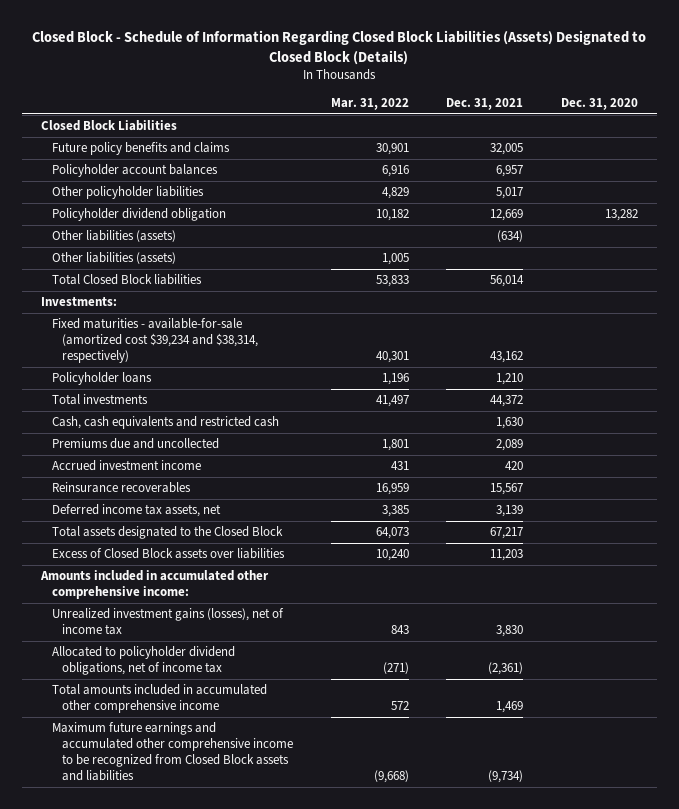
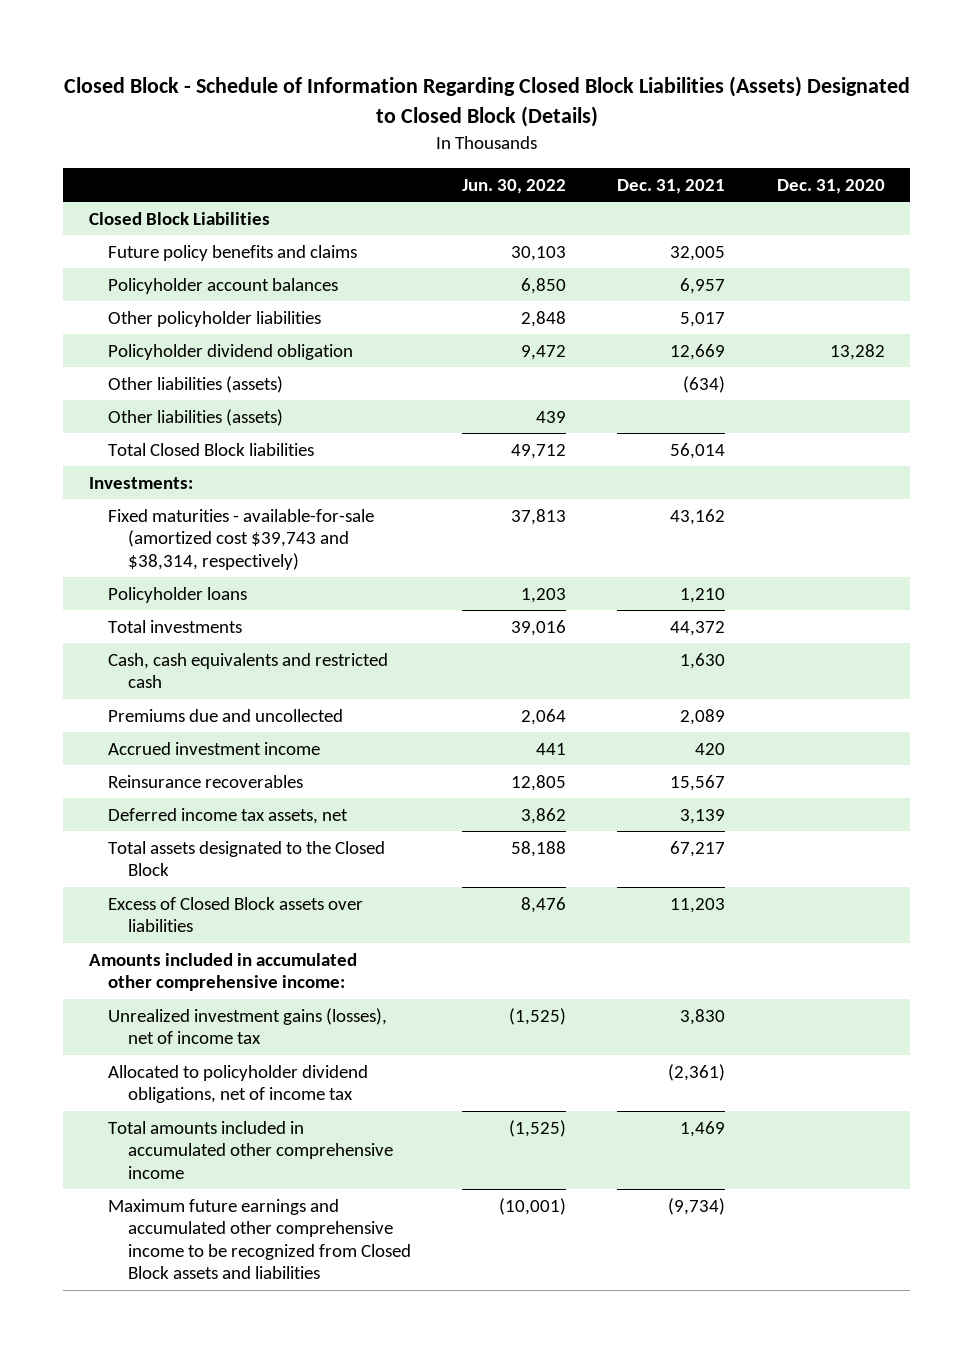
[330,98,409,111] Mar. 31, 2022 -> none
none -> [461,178,566,194] Jun. 30, 2022
[51,318,259,364] Fixed maturities - available-for-sale (amortized cost $39,234 and $38,314, respectively) -> [108,508,375,570] Fixed maturities - available-for-sale (amortized cost $39,743 and $38,314, respectively)

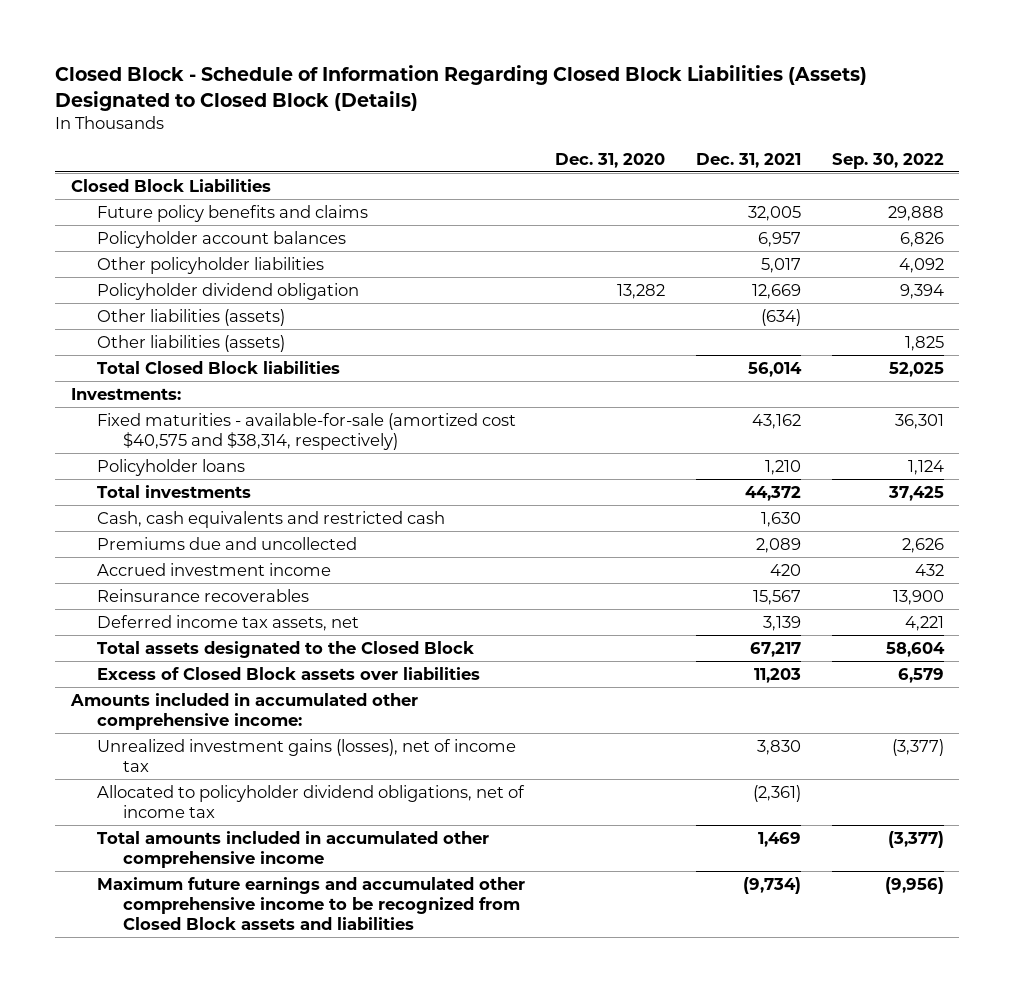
[461,178,566,194] Jun. 30, 2022 -> none
none -> [831,152,944,169] Sep. 30, 2022
[108,508,375,570] Fixed maturities - available-for-sale (amortized cost $39,743 and $38,314, respectively) -> [96,412,516,450] Fixed maturities - available-for-sale (amortized cost $40,575 and $38,314, respectively)

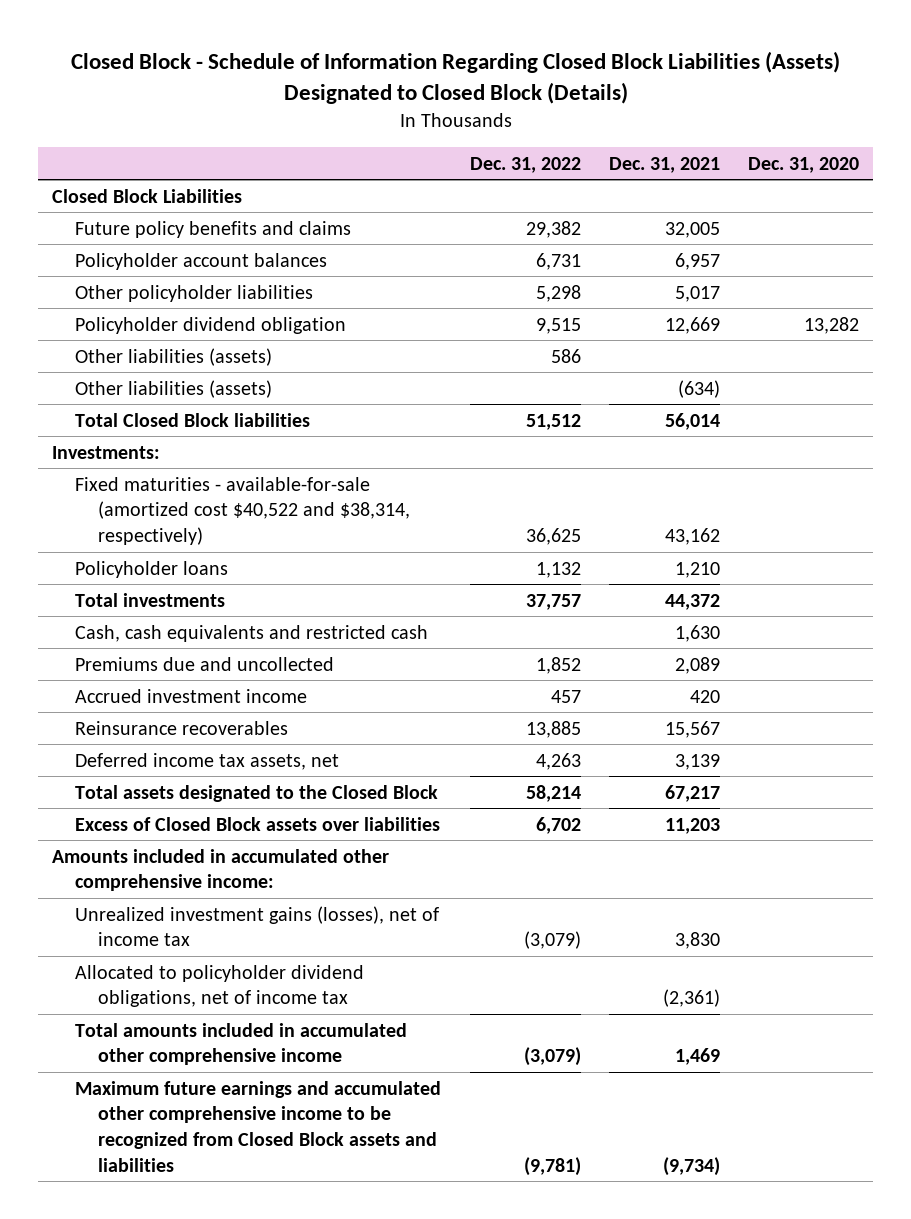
[831,152,944,169] Sep. 30, 2022 -> none
none -> [469,156,581,173] Dec. 31, 2022
[96,308,285,326] Other liabilities (assets) -> [75,379,273,398] Other liabilities (assets)
[96,412,516,450] Fixed maturities - available-for-sale (amortized cost $40,575 and $38,314, respectively) -> [75,476,411,546] Fixed maturities - available-for-sale (amortized cost $40,522 and $38,314, respectively)

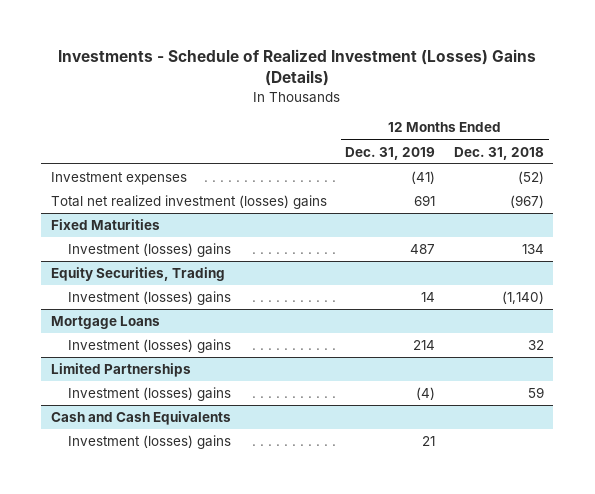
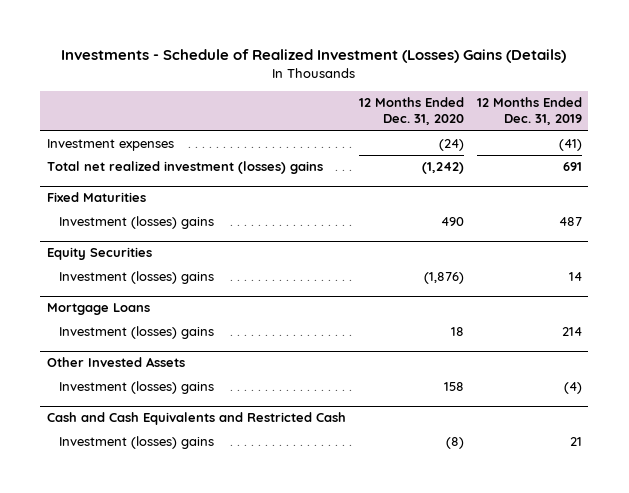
[454,146,545,160] Dec. 31, 2018 -> none
none -> [358,97,464,126] 12 Months Ended Dec. 31, 2020
[50,267,225,282] Equity Securities, Trading -> [46,247,152,261] Equity Securities
[50,363,191,378] Limited Partnerships -> none
none -> [46,357,185,368] Other Invested Assets
[50,411,231,426] Cash and Cash Equivalents -> [46,412,346,426] Cash and Cash Equivalents and Restricted Cash

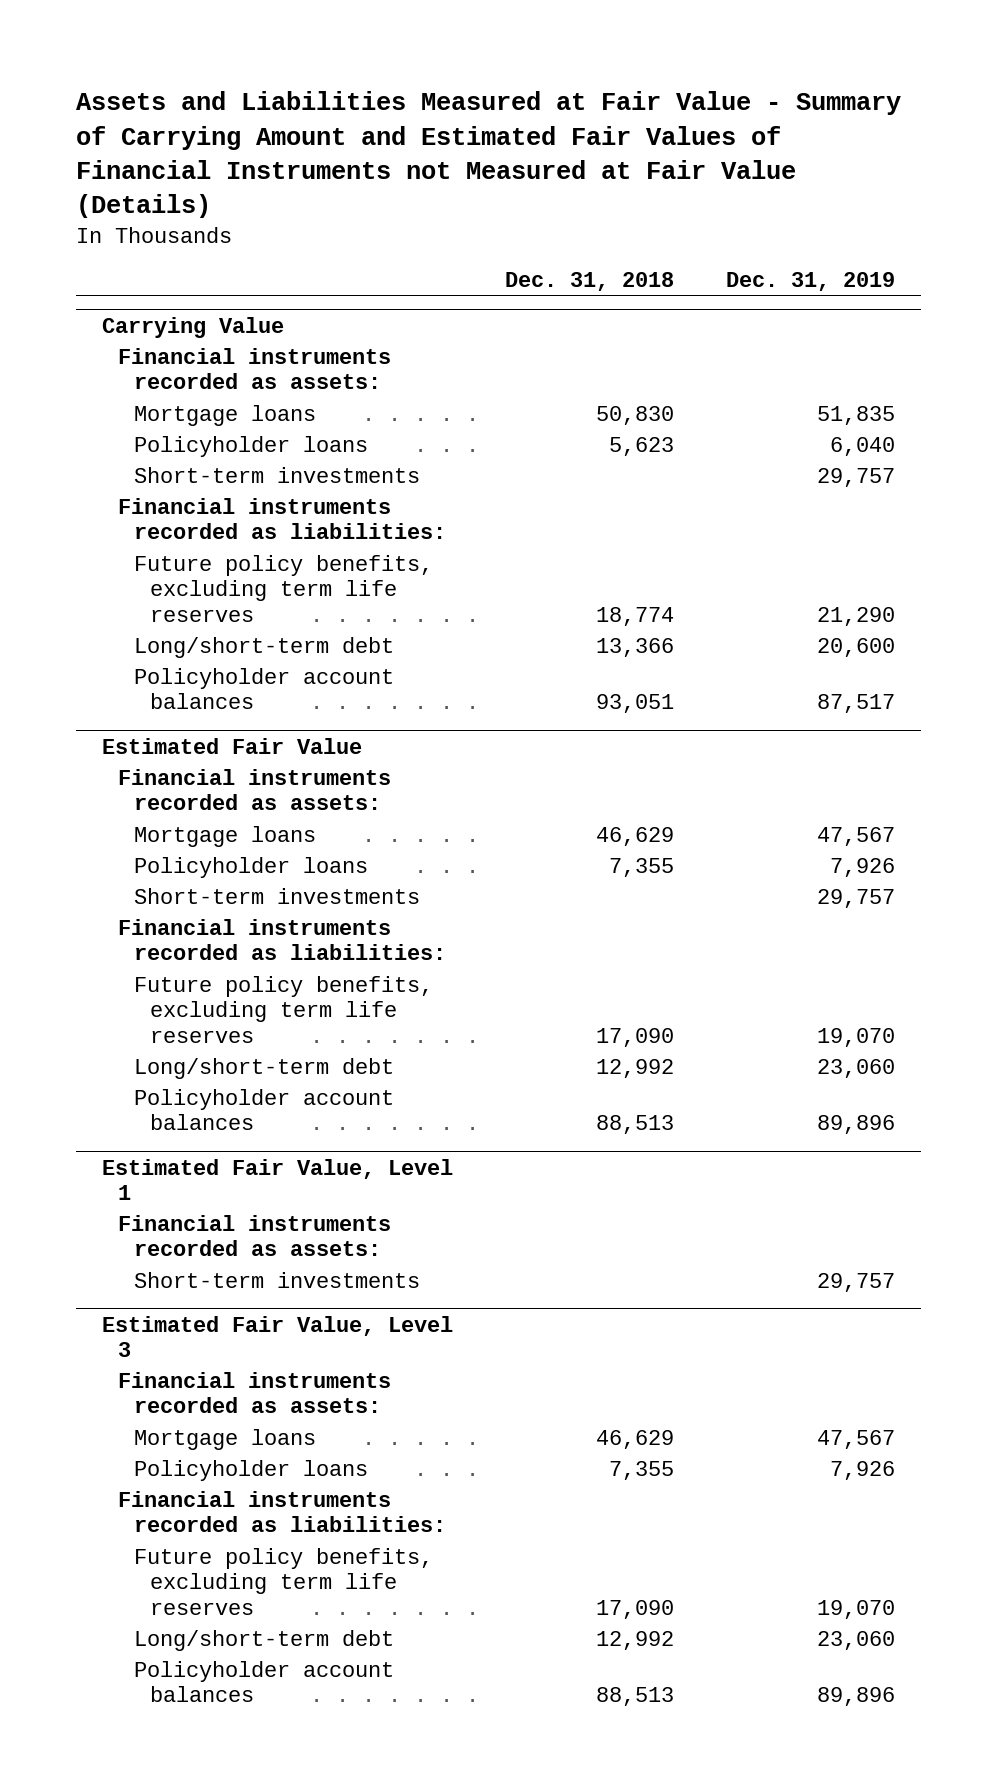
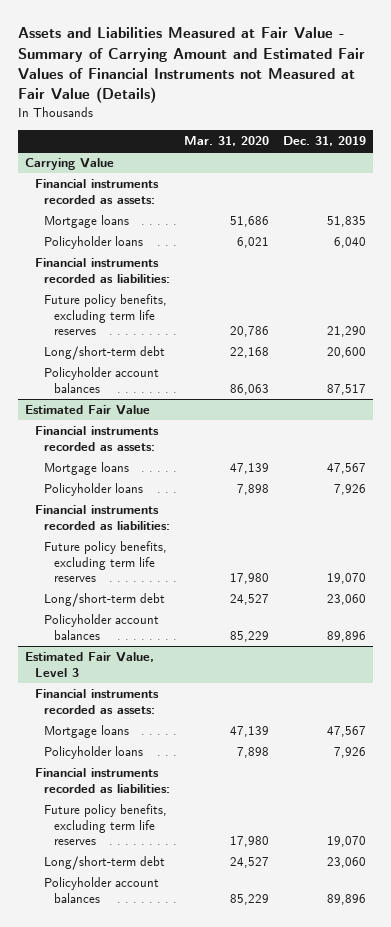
[505,272,675,292] Dec. 31, 2018 -> none
none -> [184,135,270,146] Mar. 31, 2020
[133,466,420,483] Short-term investments -> none
[133,887,420,904] Short-term investments -> none
[102,1158,454,1200] Estimated Fair Value, Level 1 -> none
[118,1214,392,1257] Financial instruments recorded as assets: -> none
[133,1271,420,1288] Short-term investments -> none

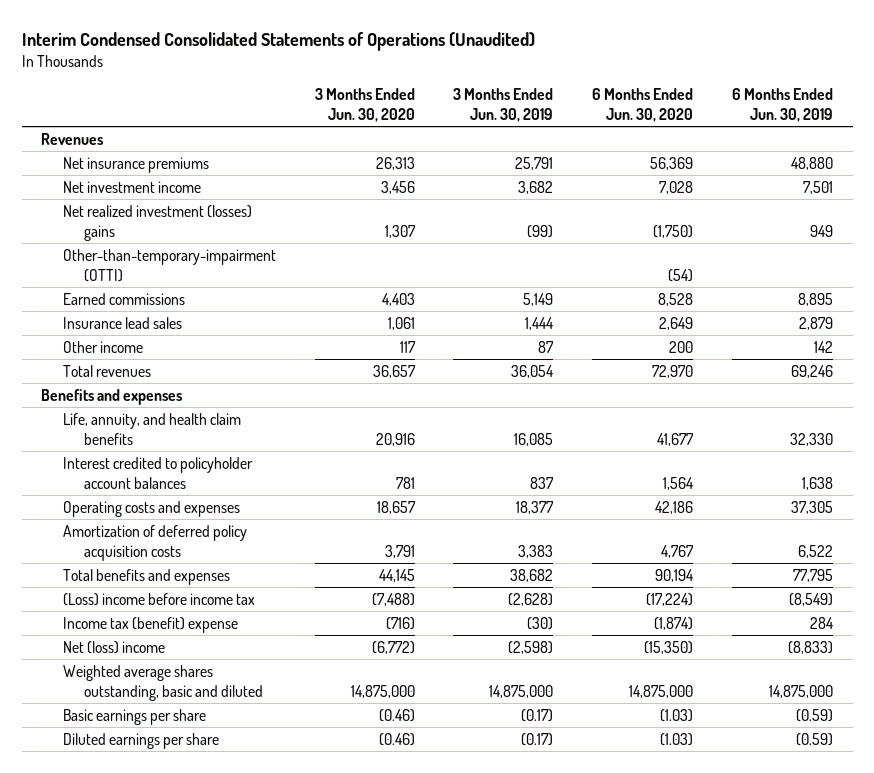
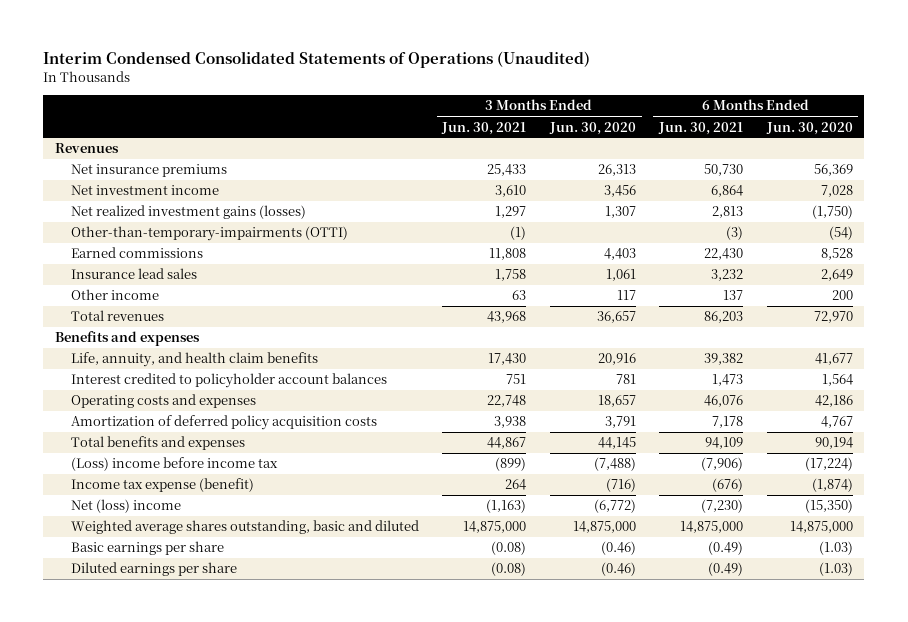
[453,87,554,122] 3 Months Ended Jun. 30, 2019 -> none
[732,87,834,122] 6 Months Ended Jun. 30, 2019 -> none
none -> [441,121,527,135] Jun. 30, 2021
none -> [658,121,744,135] Jun. 30, 2021
[62,204,252,241] Net realized investment (losses) gains -> [71,205,307,220] Net realized investment gains (losses)
[62,248,276,282] Other-than-temporary-impairment (OTTI) -> [71,226,349,242] Other-than-temporary-impairments (OTTI)
[62,616,238,633] Income tax (benefit) expense -> [71,478,255,493] Income tax expense (benefit)

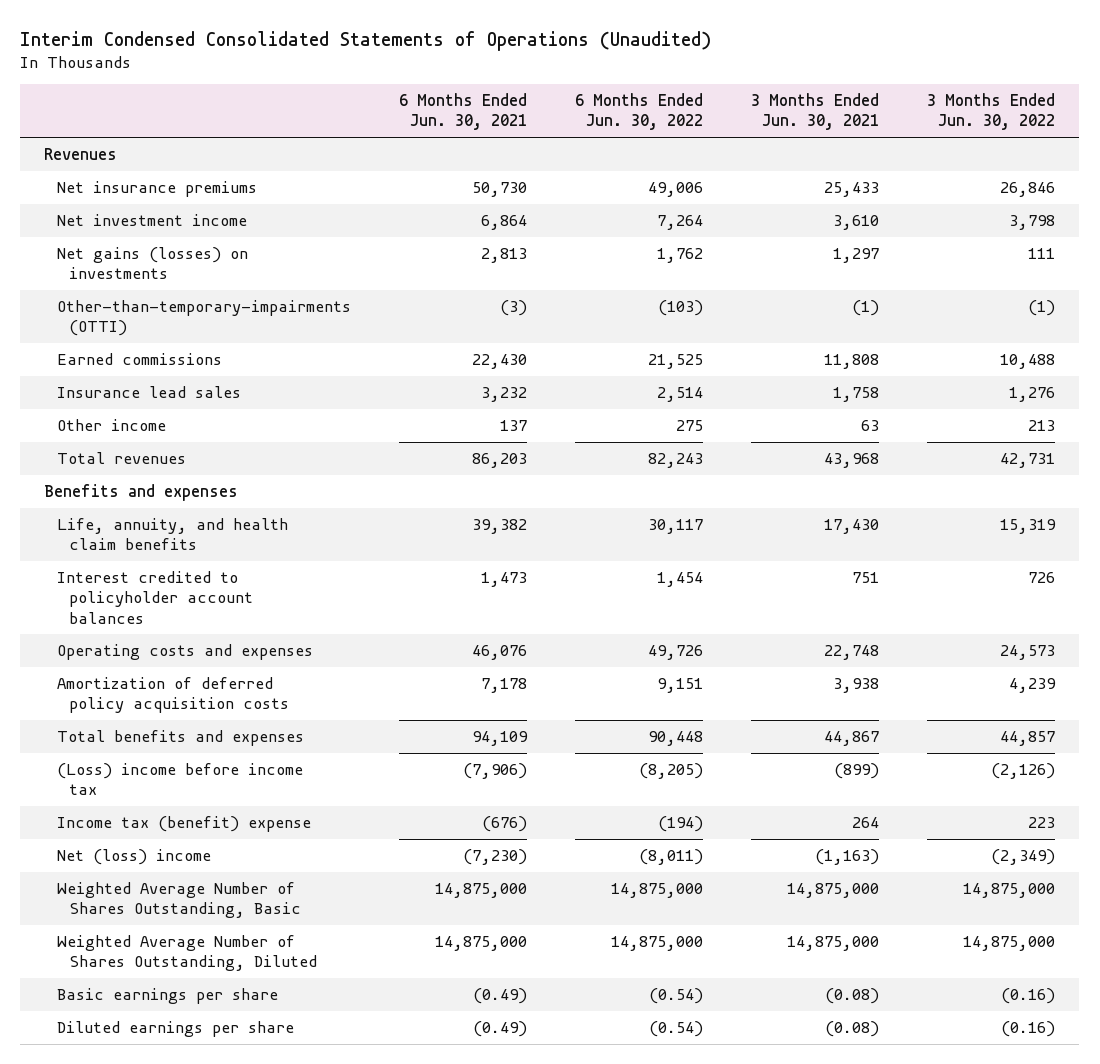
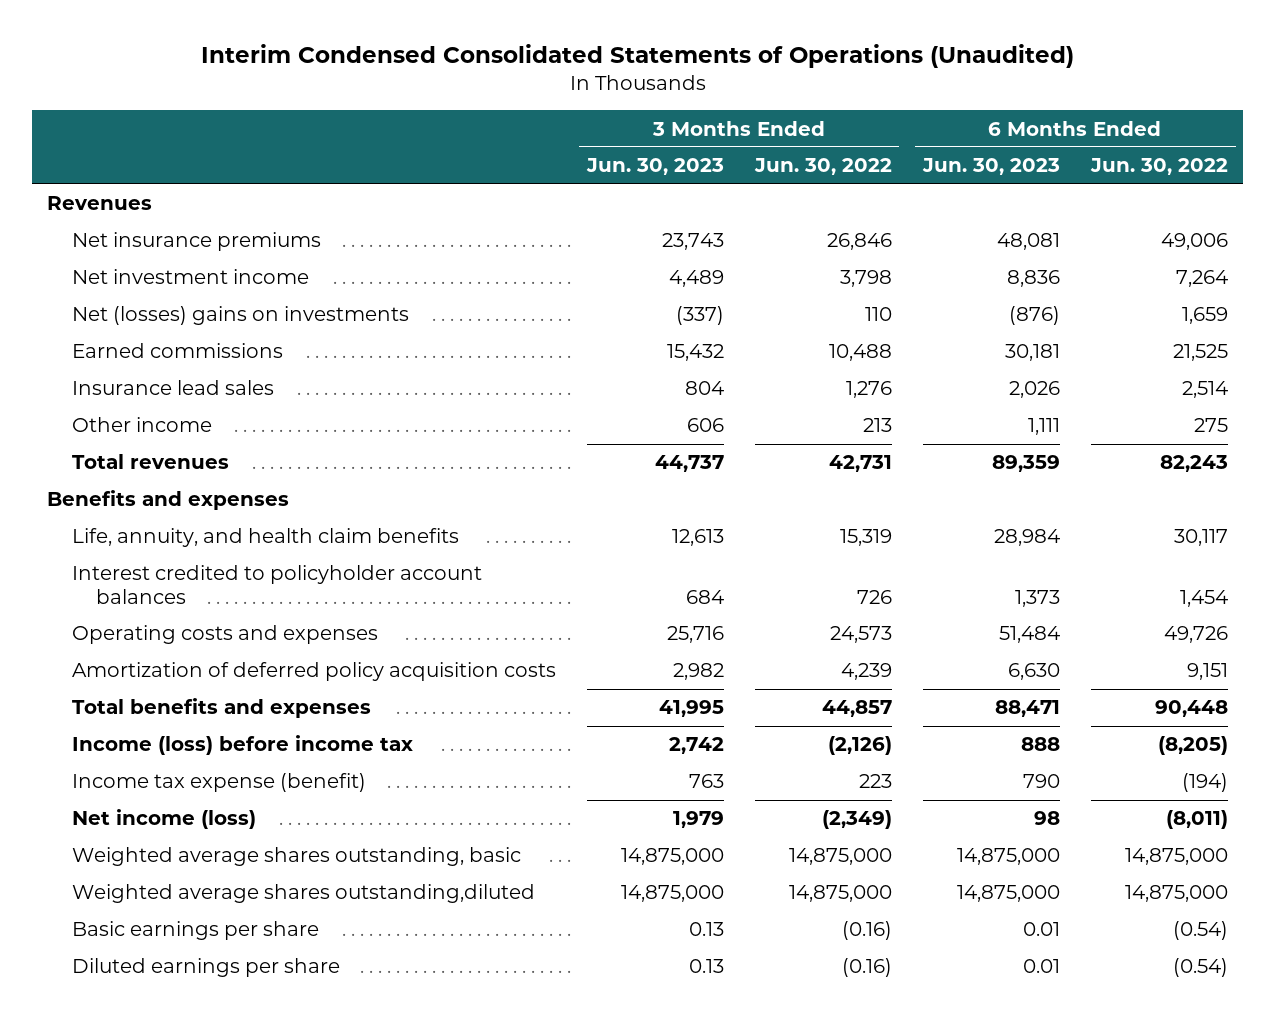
[398,93,527,131] 6 Months Ended Jun. 30, 2021 -> none
[751,93,880,131] 3 Months Ended Jun. 30, 2021 -> none
none -> [585,158,724,176] Jun. 30, 2023
none -> [921,158,1060,176] Jun. 30, 2023
[56,299,351,337] Other-than-temporary-impairments (OTTI) -> none
[56,246,248,280] Net gains (losses) on investments -> [71,306,409,326] Net (losses) gains on investments
[656,247,703,263] 1,762 -> [1181,307,1228,325] 1,659
[1028,247,1056,259] 111 -> [864,307,892,322] 110
[56,762,303,796] (Loss) income before income tax -> [71,735,413,756] Income (loss) before income tax
[56,815,311,832] Income tax (benefit) expense -> [71,773,366,793] Income tax expense (benefit)
[56,848,211,865] Net (loss) income -> [71,809,256,830] Net income (loss)
[56,881,301,919] Weighted Average Number of Shares Outstanding, Basic -> [71,847,521,867] Weighted average shares outstanding, basic
[56,934,317,972] Weighted Average Number of Shares Outstanding, Diluted -> [71,884,535,904] Weighted average shares outstanding,diluted

